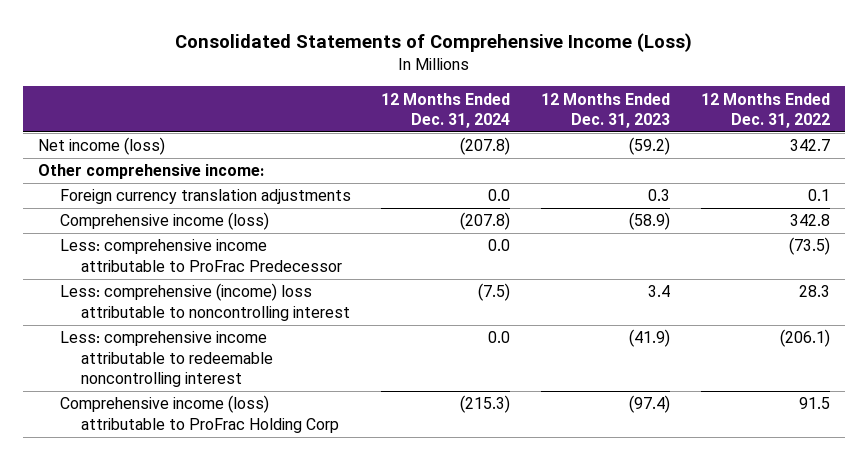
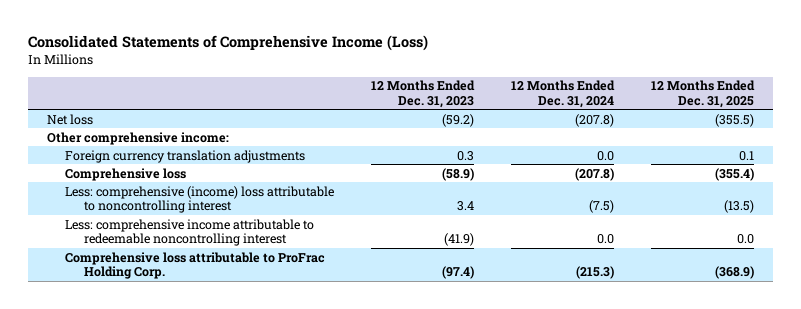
[700,92,830,128] 12 Months Ended Dec. 31, 2022 -> none
none -> [651,80,756,108] 12 Months Ended Dec. 31, 2025
[38,137,166,156] Net income (loss) -> [46,113,93,125] Net loss
[59,239,343,272] Less: comprehensive income attributable to ProFrac Predecessor -> none
[59,212,269,231] Comprehensive income (loss) -> [65,167,187,181] Comprehensive loss
[59,395,340,433] Comprehensive income (loss) attributable to ProFrac Holding Corp -> [65,251,326,280] Comprehensive loss attributable to ProFrac Holding Corp.

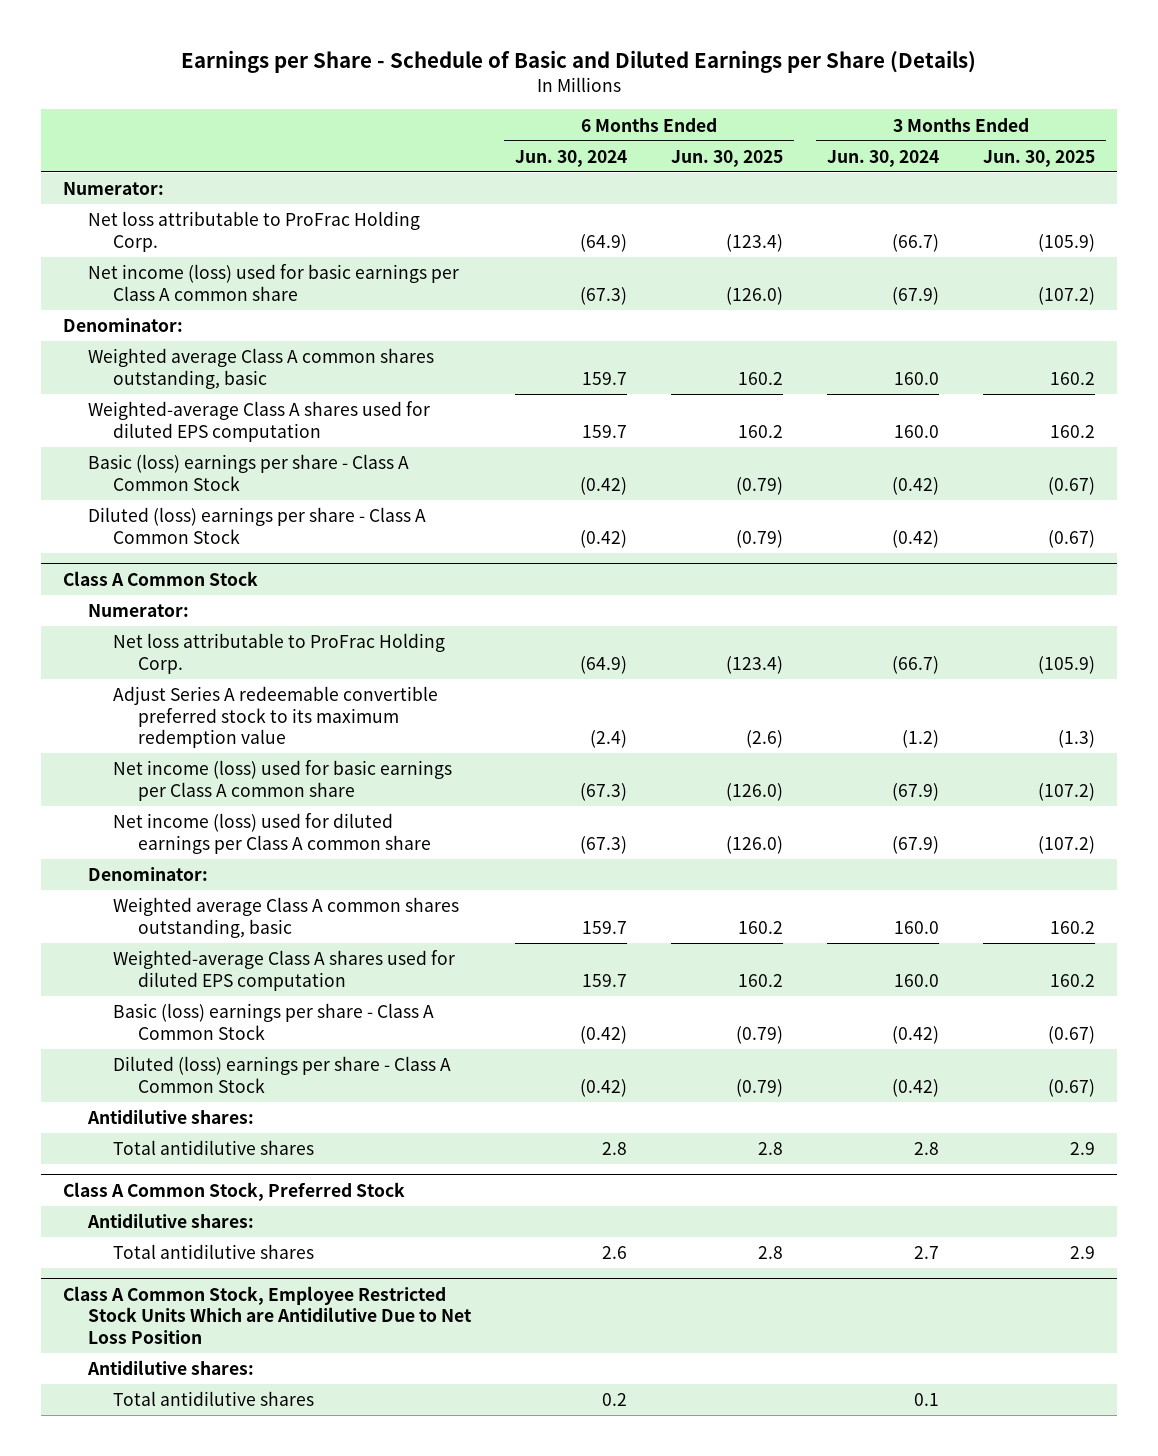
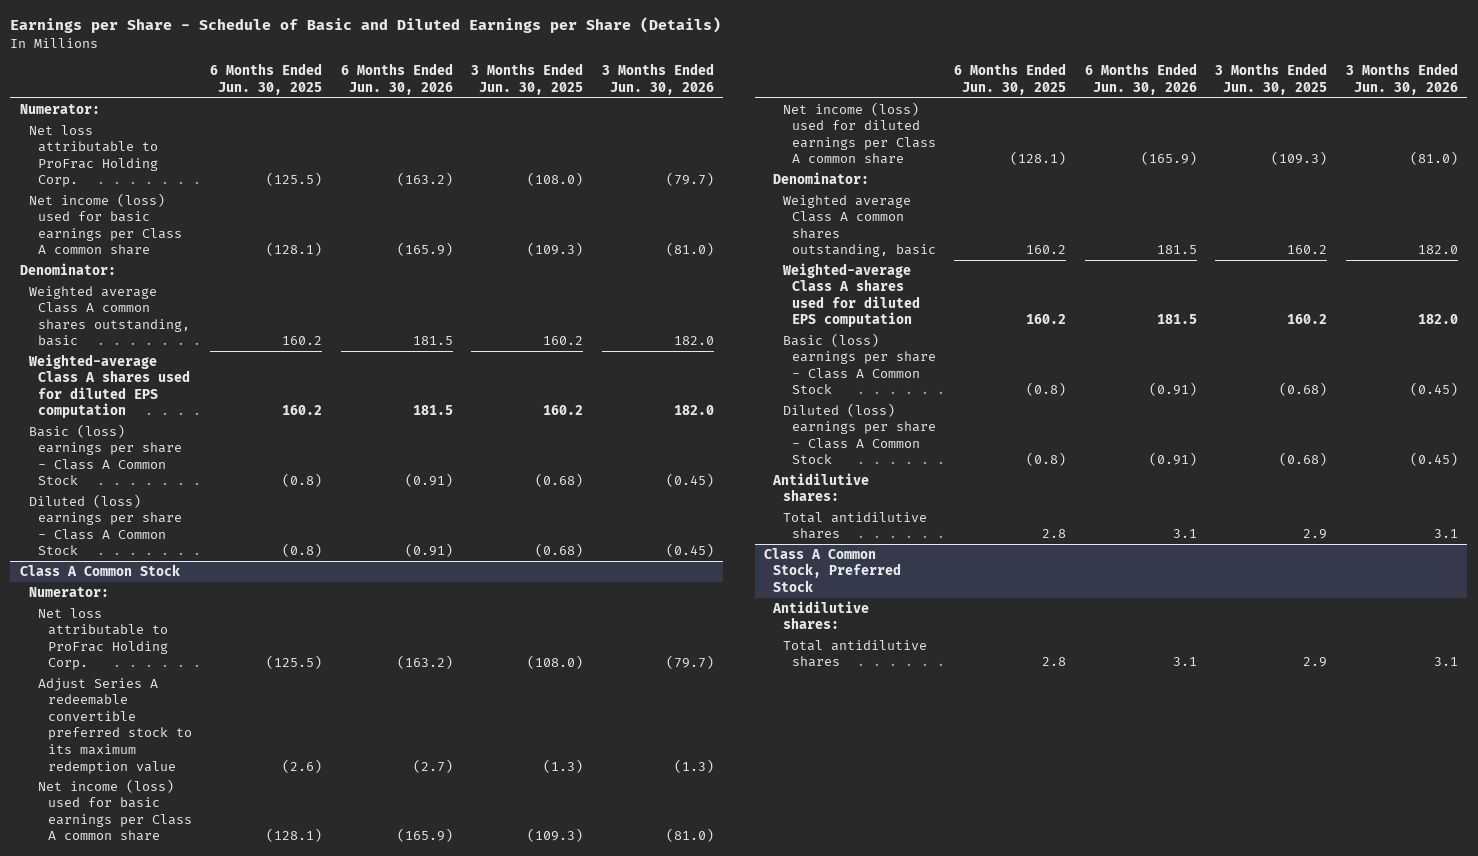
[514,149,627,167] Jun. 30, 2024 -> none
[827,149,940,167] Jun. 30, 2024 -> none
none -> [340,63,453,95] 6 Months Ended Jun. 30, 2026
none -> [601,63,714,95] 3 Months Ended Jun. 30, 2026
[725,233,783,252] (123.4) -> [266,172,323,187] (125.5)
[1038,233,1096,252] (105.9) -> [527,172,584,187] (108.0)
[725,286,783,305] (126.0) -> [266,242,323,257] (128.1)
[1038,286,1096,305] (107.2) -> [527,242,584,257] (109.3)
[735,476,783,495] (0.79) -> [282,473,323,488] (0.8)
[1048,476,1096,495] (0.67) -> [535,473,584,488] (0.68)
[735,529,783,548] (0.79) -> [282,543,323,558] (0.8)
[1048,529,1096,548] (0.67) -> [535,543,584,558] (0.68)
[725,655,783,674] (123.4) -> [266,655,323,670] (125.5)
[1038,655,1096,674] (105.9) -> [527,655,584,670] (108.0)
[725,782,783,801] (126.0) -> [266,828,323,843] (128.1)
[1038,782,1096,801] (107.2) -> [527,828,584,843] (109.3)
[725,835,783,854] (126.0) -> [1010,151,1067,166] (128.1)
[1038,835,1096,854] (107.2) -> [1271,151,1328,166] (109.3)
[735,1025,783,1044] (0.79) -> [1026,382,1067,397] (0.8)
[1048,1025,1096,1044] (0.67) -> [1279,382,1328,397] (0.68)
[735,1078,783,1097] (0.79) -> [1026,452,1067,467] (0.8)
[1048,1078,1096,1097] (0.67) -> [1279,452,1328,467] (0.68)
[62,1285,472,1344] Class A Common Stock, Employee Restricted Stock Units Which are Antidilutive Due to Net Loss Position -> none
[86,1360,254,1376] Antidilutive shares: -> none
[112,1391,314,1407] Total antidilutive shares -> none

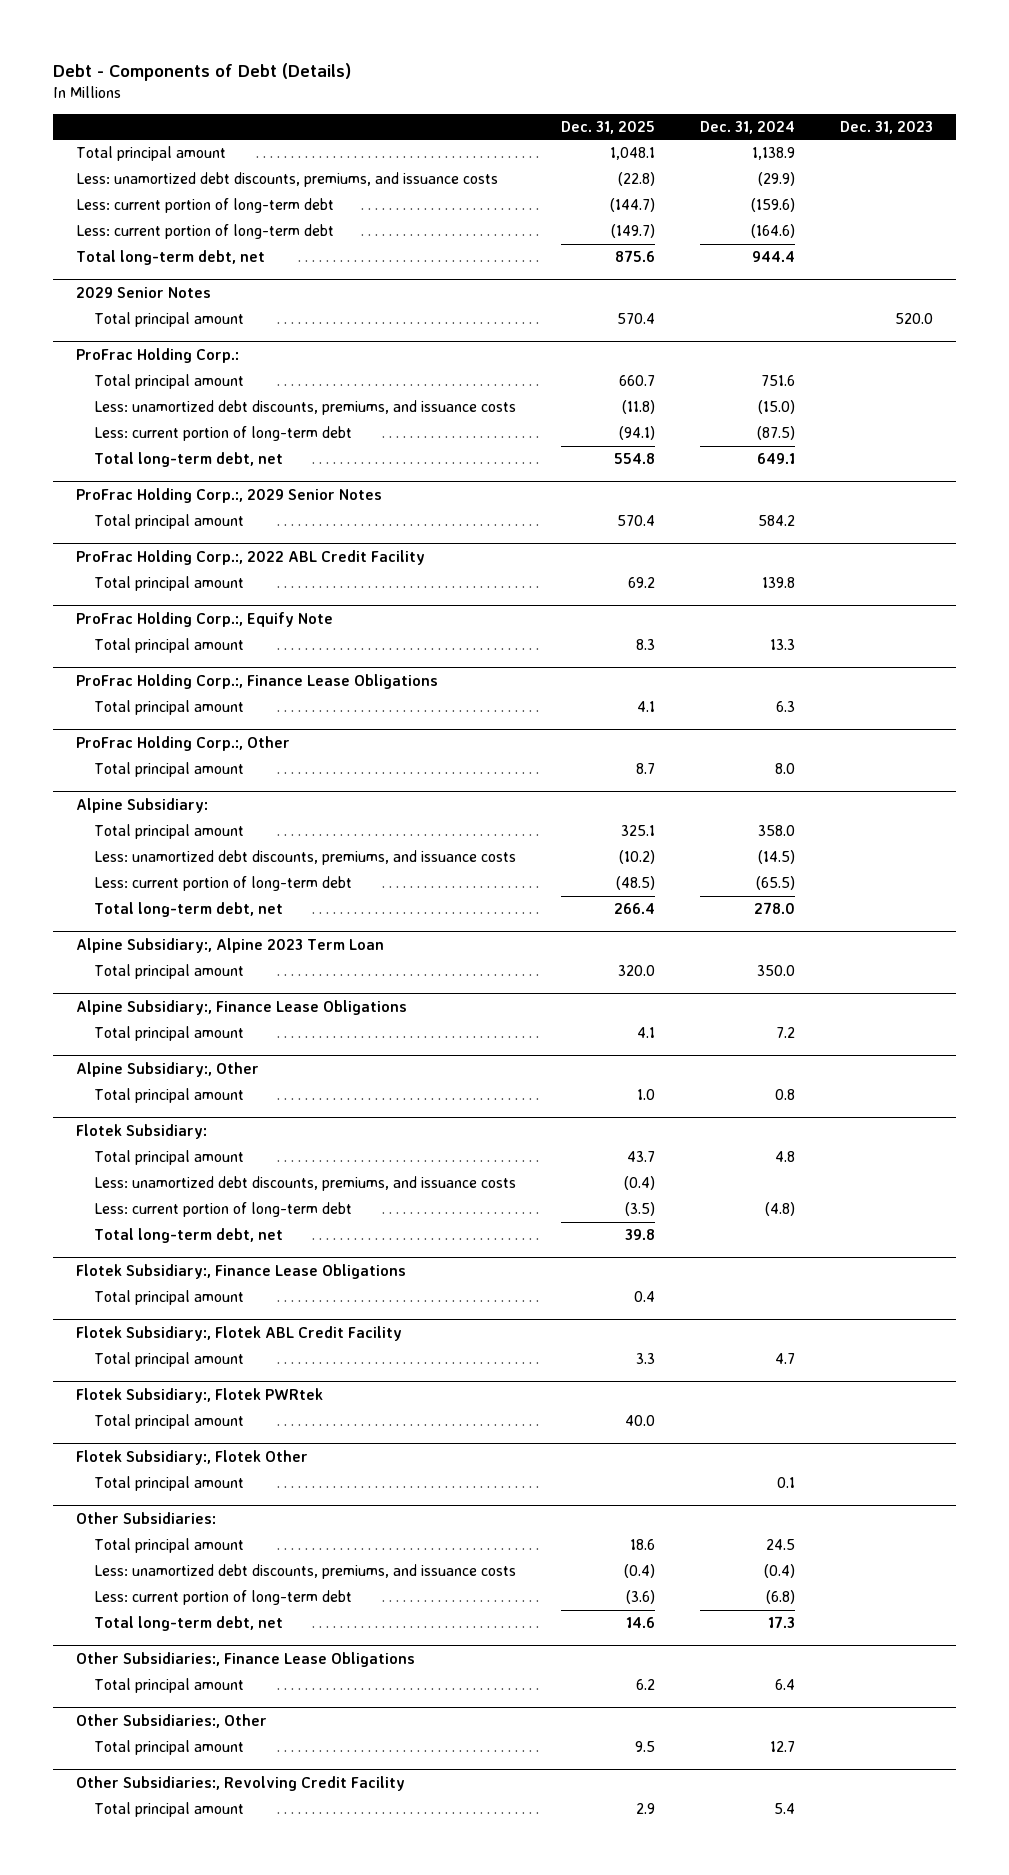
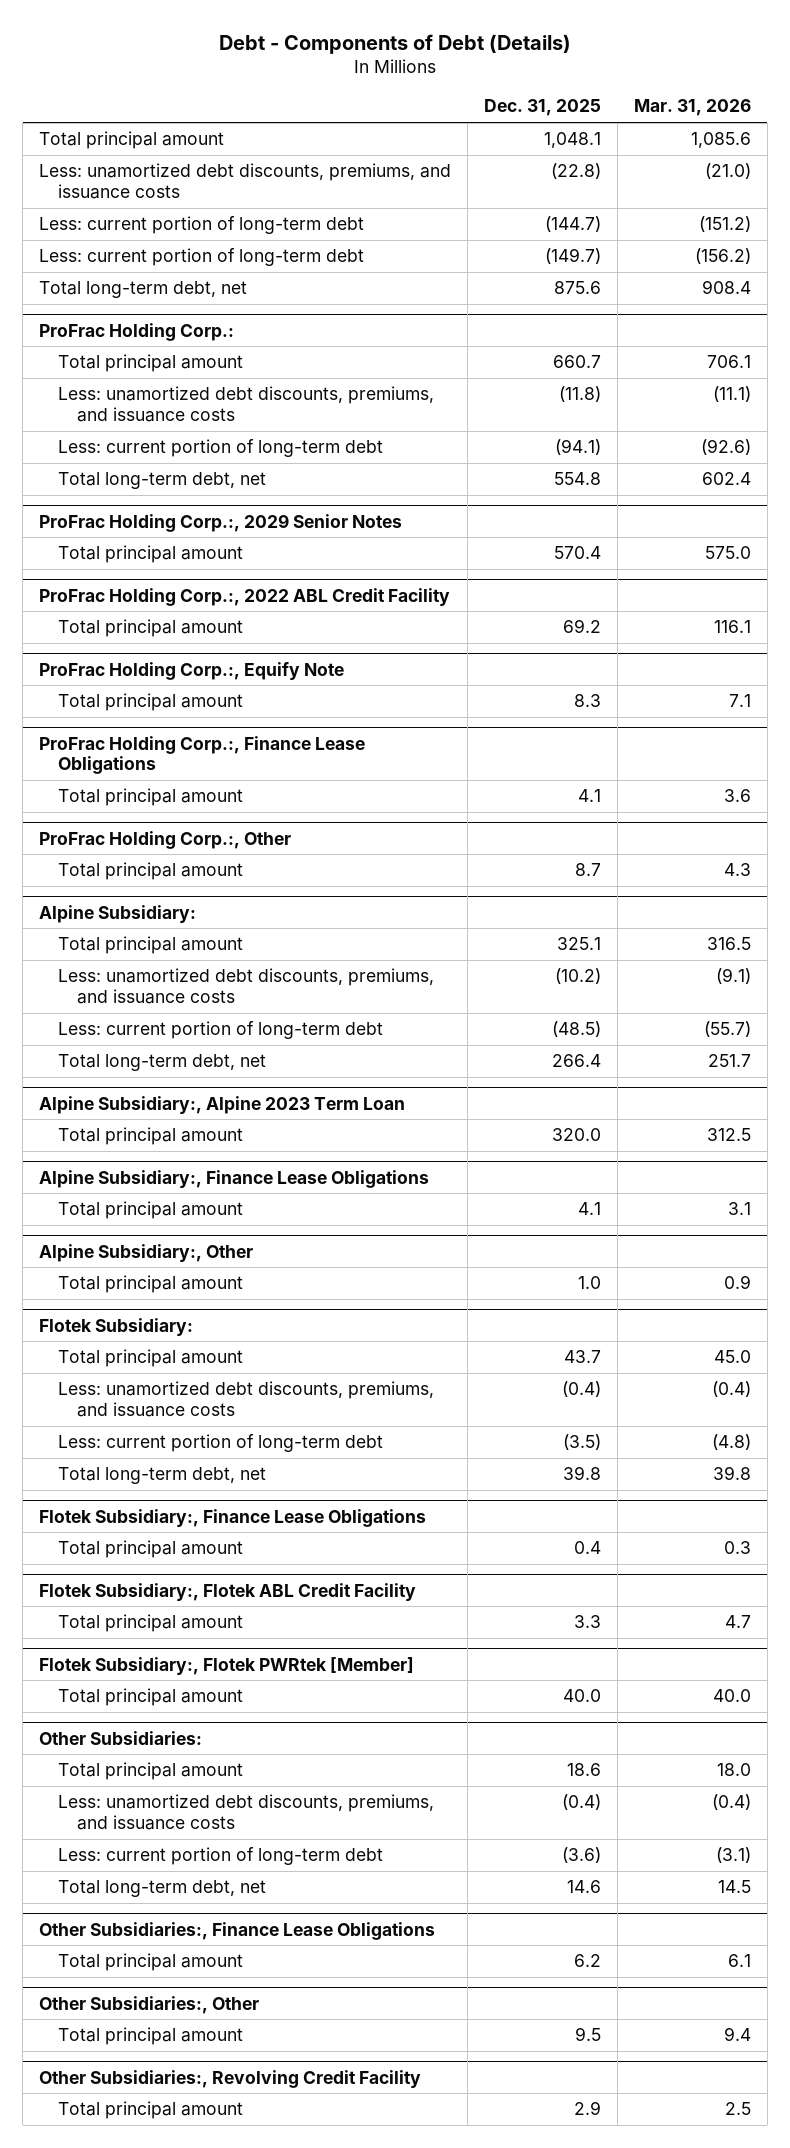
[700,120,796,134] Dec. 31, 2024 -> none
[840,120,934,134] Dec. 31, 2023 -> none
none -> [633,99,751,117] Mar. 31, 2026
[75,287,211,299] 2029 Senior Notes -> none
[94,312,245,328] Total principal amount -> none
[75,1388,323,1404] Flotek Subsidiary:, Flotek PWRtek -> [39,1656,415,1675] Flotek Subsidiary:, Flotek PWRtek [Member]
[75,1450,308,1466] Flotek Subsidiary:, Flotek Other -> none
[94,1476,245,1492] Total principal amount -> none

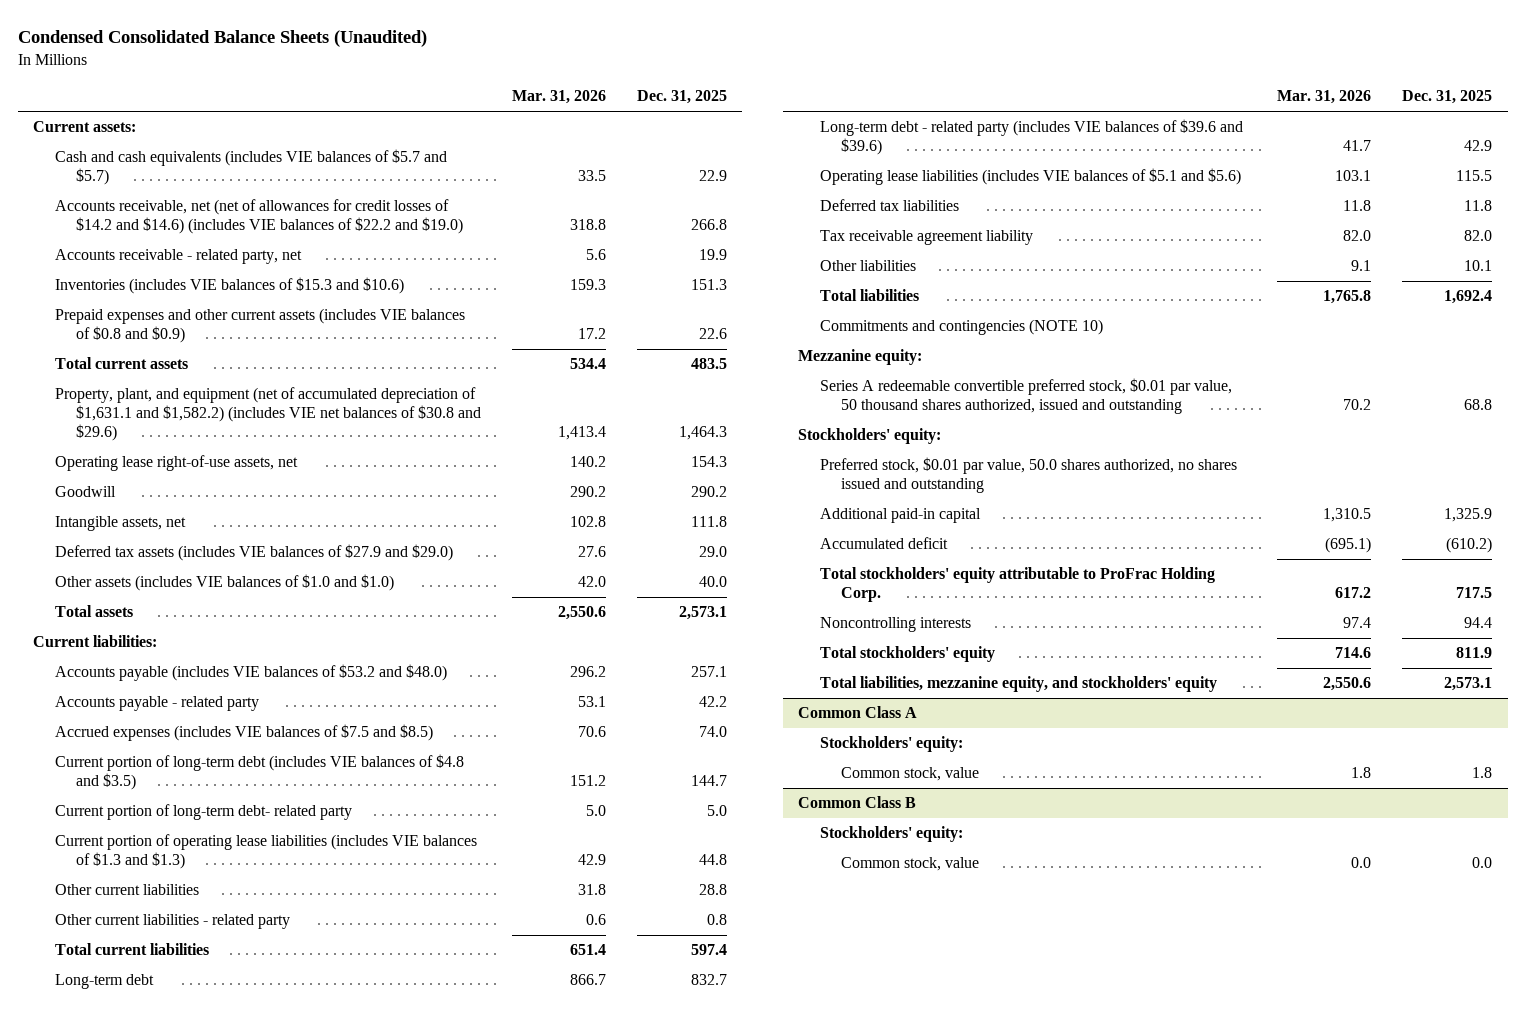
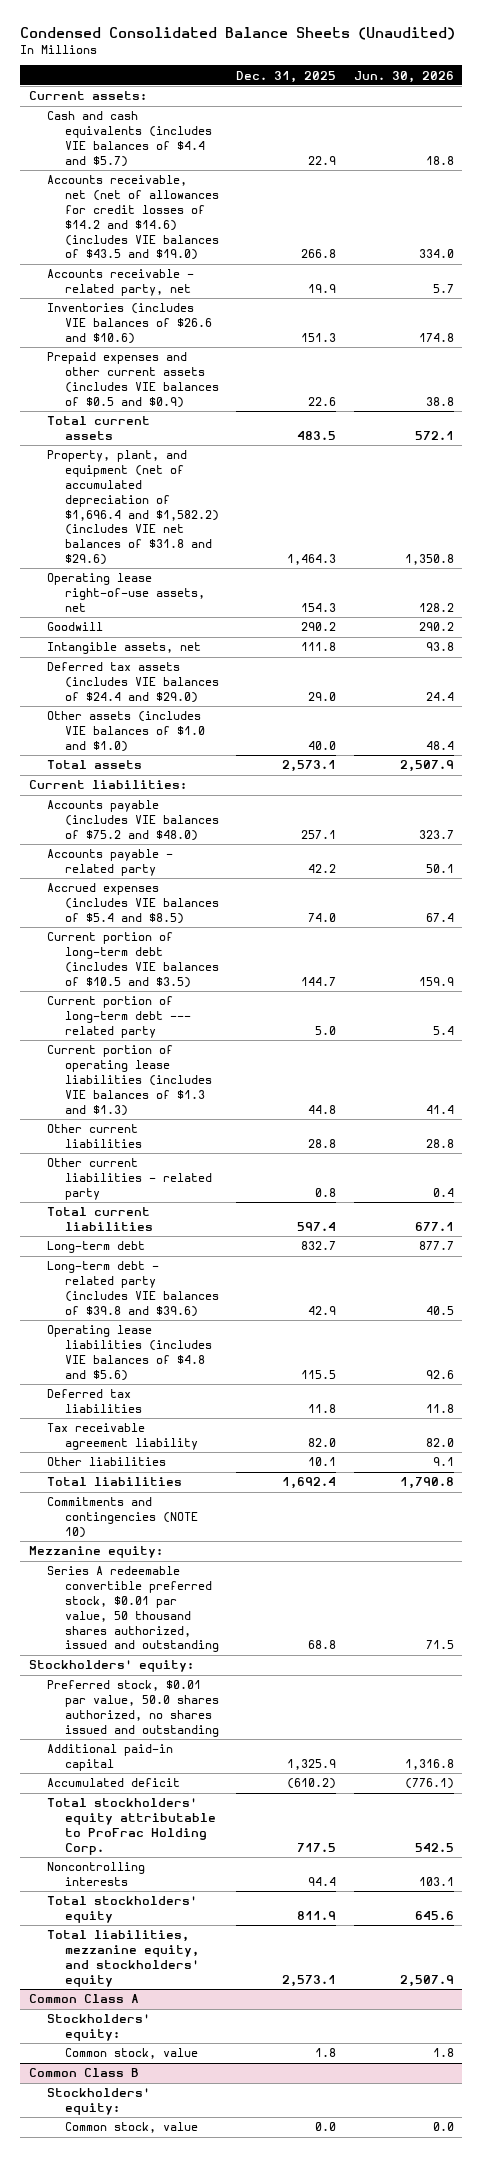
[512,90,607,105] Mar. 31, 2026 -> none
none -> [353,70,454,83] Jun. 30, 2026
[54,149,447,186] Cash and cash equivalents (includes VIE balances of $5.7 and $5.7) -> [46,111,212,167] Cash and cash equivalents (includes VIE balances of $4.4 and $5.7)
[54,199,464,235] Accounts receivable, net (net of allowances for credit losses of $14.2 and $14.6) (includes VIE balances of $22.2 and $19.0) -> [46,175,219,261] Accounts receivable, net (net of allowances for credit losses of $14.2 and $14.6) (includes VIE balances of $43.5 and $19.0)
[54,277,404,295] Inventories (includes VIE balances of $15.3 and $10.6) -> [46,303,212,344] Inventories (includes VIE balances of $26.6 and $10.6)
[54,308,465,344] Prepaid expenses and other current assets (includes VIE balances of $0.8 and $0.9) -> [46,352,219,408] Prepaid expenses and other current assets (includes VIE balances of $0.5 and $0.9)
[54,387,482,442] Property, plant, and equipment (net of accumulated depreciation of $1,631.1 and $1,582.2) (includes VIE net balances of $30.8 and $29.6) -> [46,450,219,566] Property, plant, and equipment (net of accumulated depreciation of $1,696.4 and $1,582.2) (includes VIE net balances of $31.8 and $29.6)
[54,544,453,562] Deferred tax assets (includes VIE balances of $27.9 and $29.0) -> [46,662,219,703] Deferred tax assets (includes VIE balances of $24.4 and $29.0)
[54,664,447,682] Accounts payable (includes VIE balances of $53.2 and $48.0) -> [46,800,219,841] Accounts payable (includes VIE balances of $75.2 and $48.0)
[54,724,433,742] Accrued expenses (includes VIE balances of $7.5 and $8.5) -> [46,883,219,924] Accrued expenses (includes VIE balances of $5.4 and $8.5)
[54,754,464,791] Current portion of long-term debt (includes VIE balances of $4.8 and $3.5) -> [46,932,219,988] Current portion of long-term debt (includes VIE balances of $10.5 and $3.5)
[54,804,352,821] Current portion of long-term debt- related party -> [46,996,191,1038] Current portion of long-term debt --- related party
[819,119,1243,156] Long-term debt - related party (includes VIE balances of $39.6 and $39.6) -> [46,1261,219,1317] Long-term debt - related party (includes VIE balances of $39.8 and $39.6)
[819,168,1241,186] Operating lease liabilities (includes VIE balances of $5.1 and $5.6) -> [46,1325,212,1381] Operating lease liabilities (includes VIE balances of $4.8 and $5.6)

